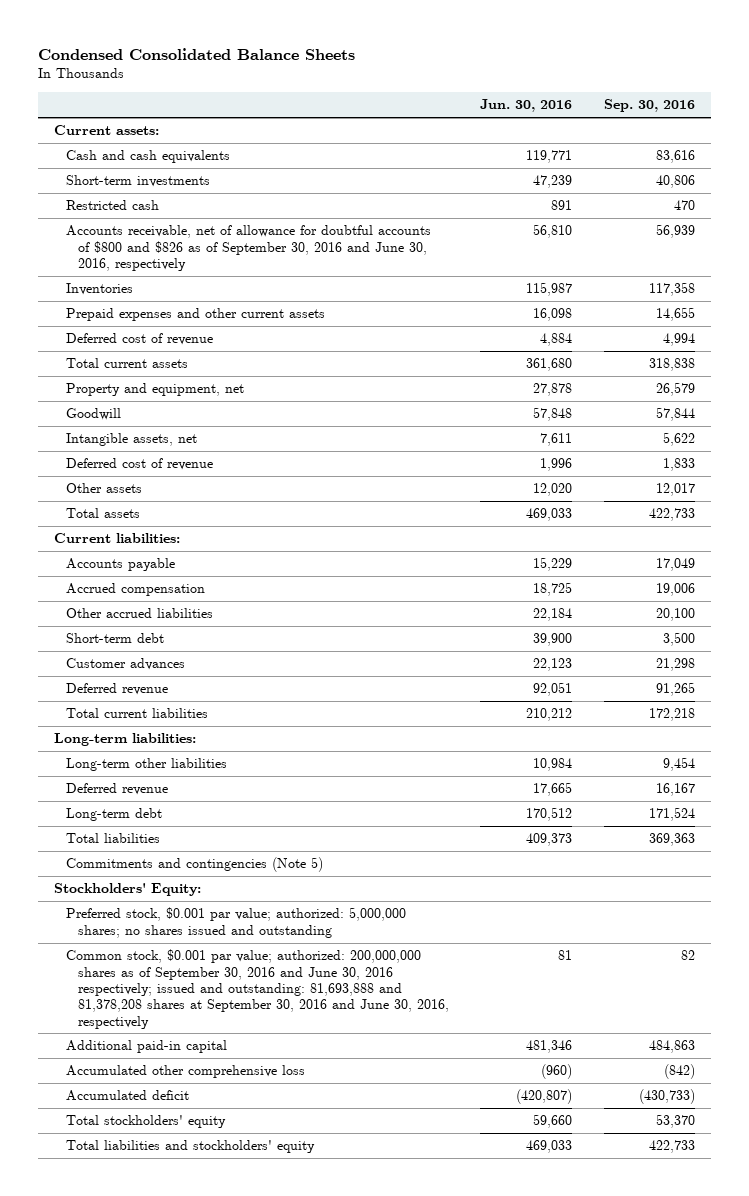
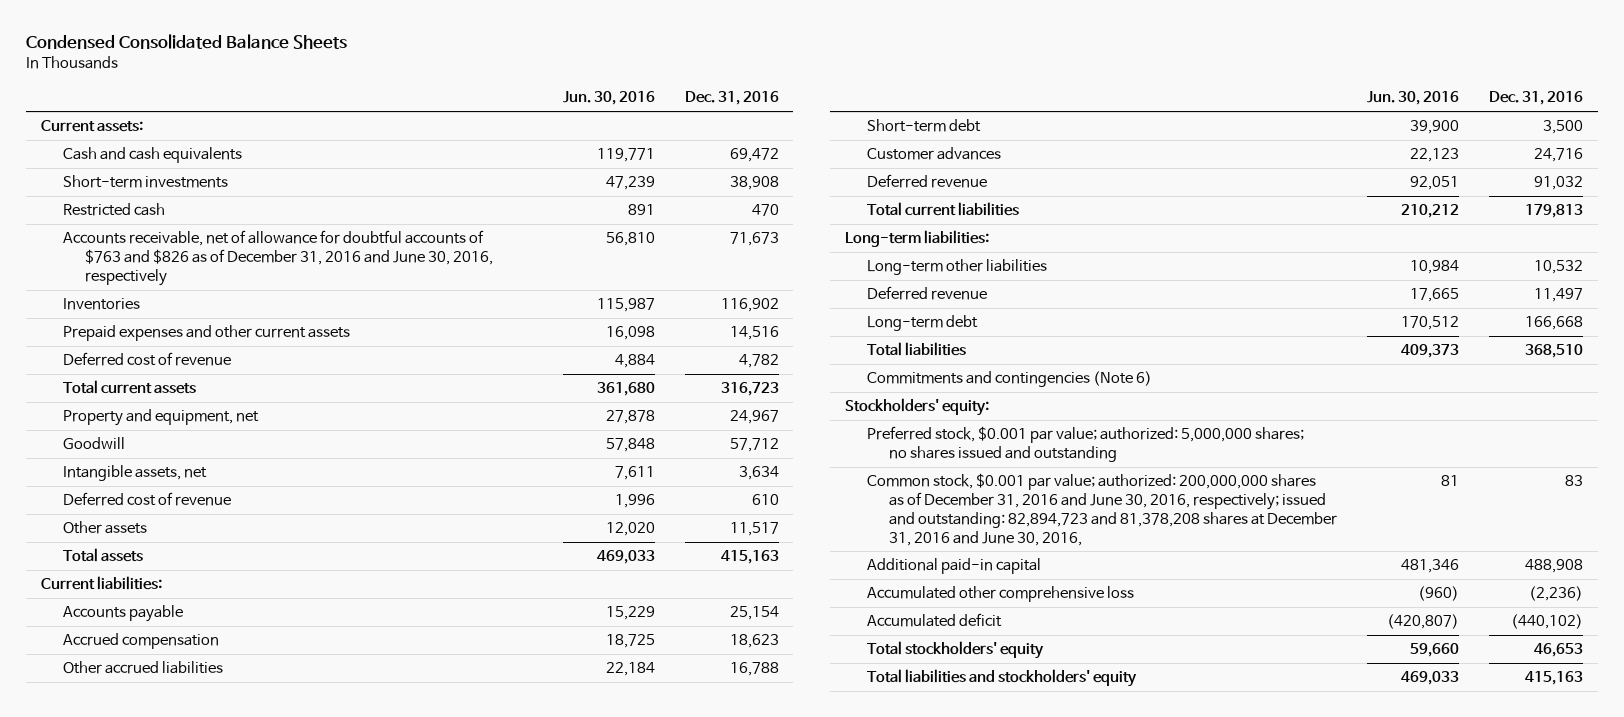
[604,99,696,113] Sep. 30, 2016 -> none
none -> [684,91,779,106] Dec. 31, 2016
[65,225,431,271] Accounts receivable, net of allowance for doubtful accounts of $800 and $826 as of September 30, 2016 and June 30, 2016, respectively -> [62,230,493,286] Accounts receivable, net of allowance for doubtful accounts of $763 and $826 as of December 31, 2016 and June 30, 2016, respectively
[65,857,323,873] Commitments and contingencies (Note 5) -> [867,371,1153,388] Commitments and contingencies (Note 6)
[54,883,202,897] Stockholders' Equity: -> [845,398,990,417] Stockholders' equity:
[65,949,449,1029] Common stock, $0.001 par value; authorized: 200,000,000 shares as of September 30, 2016 and June 30, 2016 respectively; issued and outstanding: 81,693,888 and 81,378,208 shares at September 30, 2016 and June 30, 2016, respectively -> [867,473,1338,546] Common stock, $0.001 par value; authorized: 200,000,000 shares as of December 31, 2016 and June 30, 2016, respectively; issued and outstanding: 82,894,723 and 81,378,208 shares at December 31, 2016 and June 30, 2016,

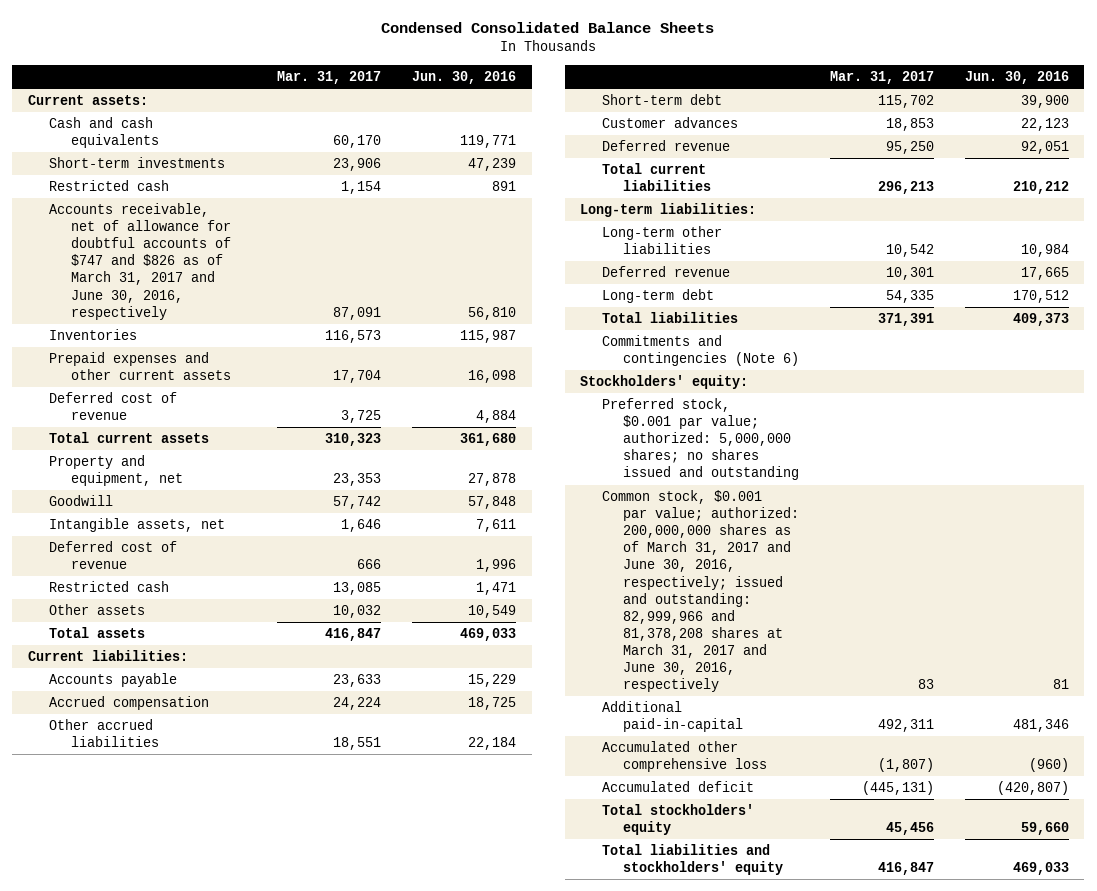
[684,91,779,106] Dec. 31, 2016 -> none
none -> [277,70,382,84] Mar. 31, 2017
[62,230,493,286] Accounts receivable, net of allowance for doubtful accounts of $763 and $826 as of December 31, 2016 and June 30, 2016, respectively -> [49,203,231,320] Accounts receivable, net of allowance for doubtful accounts of $747 and $826 as of March 31, 2017 and June 30, 2016, respectively
none -> [49,581,170,593] Restricted cash
[605,522,655,537] 12,020 -> [468,605,517,619] 10,549
[867,473,1338,546] Common stock, $0.001 par value; authorized: 200,000,000 shares as of December 31, 2016 and June 30, 2016, respectively; issued and outstanding: 82,894,723 and 81,378,208 shares at December 31, 2016 and June 30, 2016, -> [601,490,800,693] Common stock, $0.001 par value; authorized: 200,000,000 shares as of March 31, 2017 and June 30, 2016, respectively; issued and outstanding: 82,999,966 and 81,378,208 shares at March 31, 2017 and June 30, 2016, respectively
[867,558,1042,575] Additional paid-in capital -> [601,701,744,733] Additional paid-in-capital

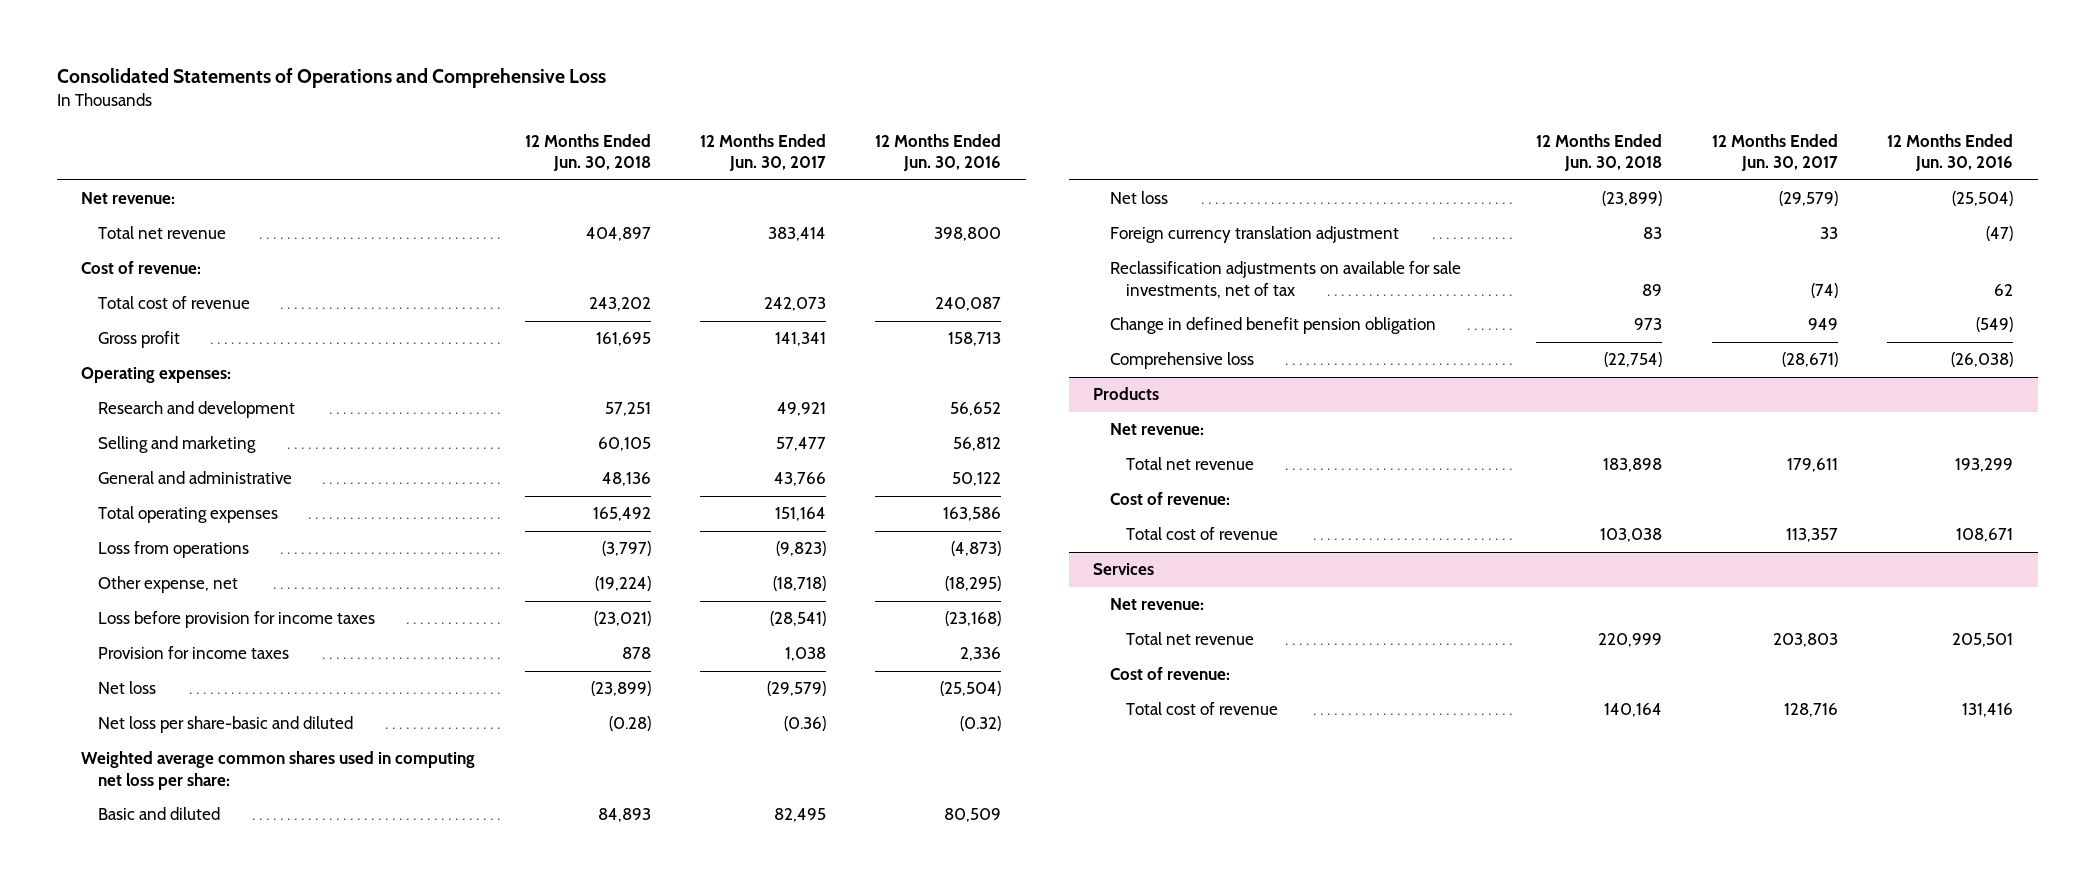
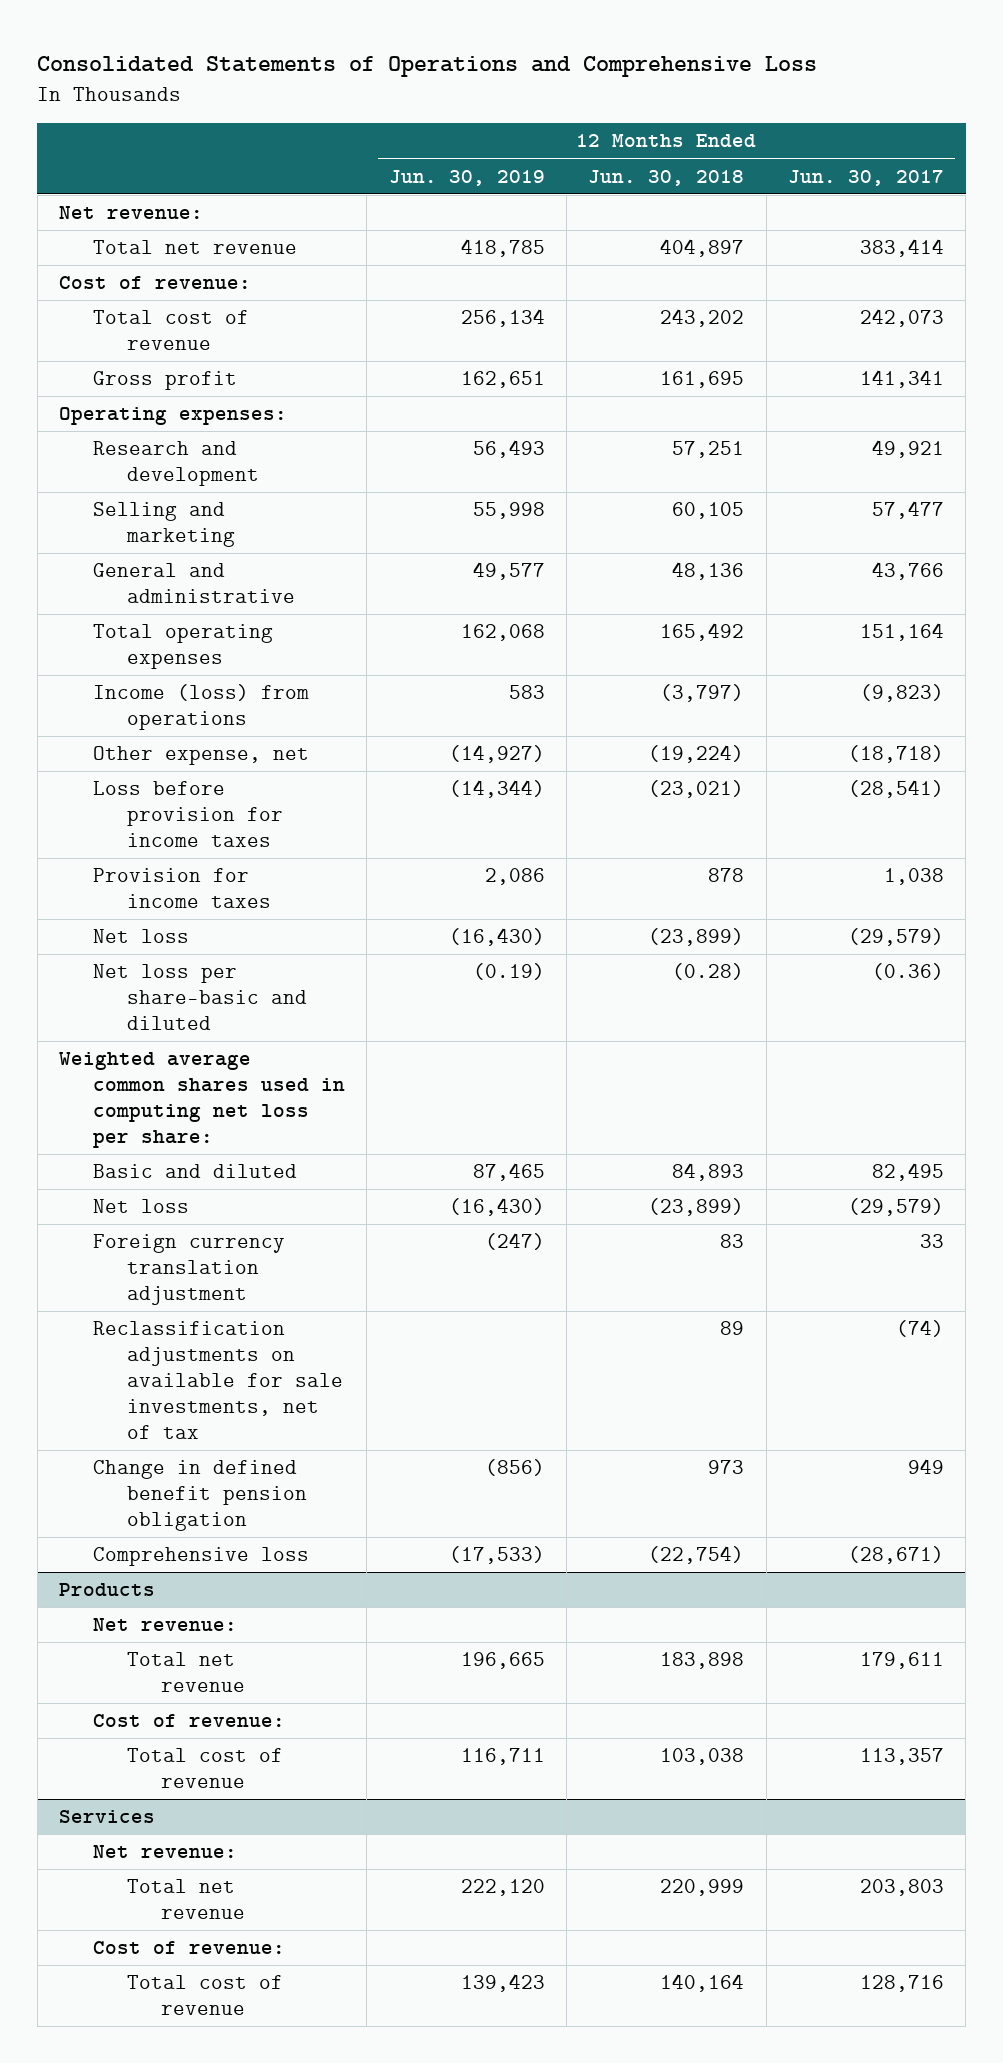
[875,133,1002,172] 12 Months Ended Jun. 30, 2016 -> none
none -> [388,169,545,186] Jun. 30, 2019
[97,541,249,559] Loss from operations -> [92,684,309,731] Income (loss) from operations

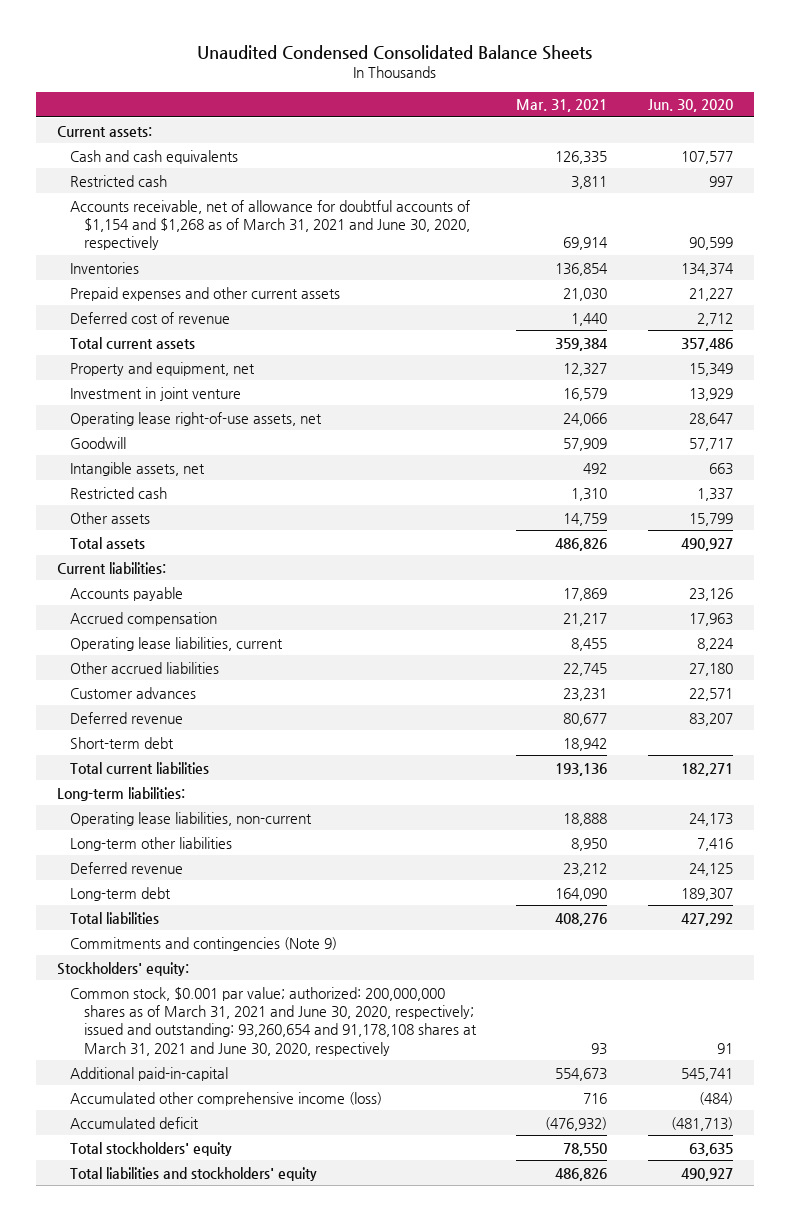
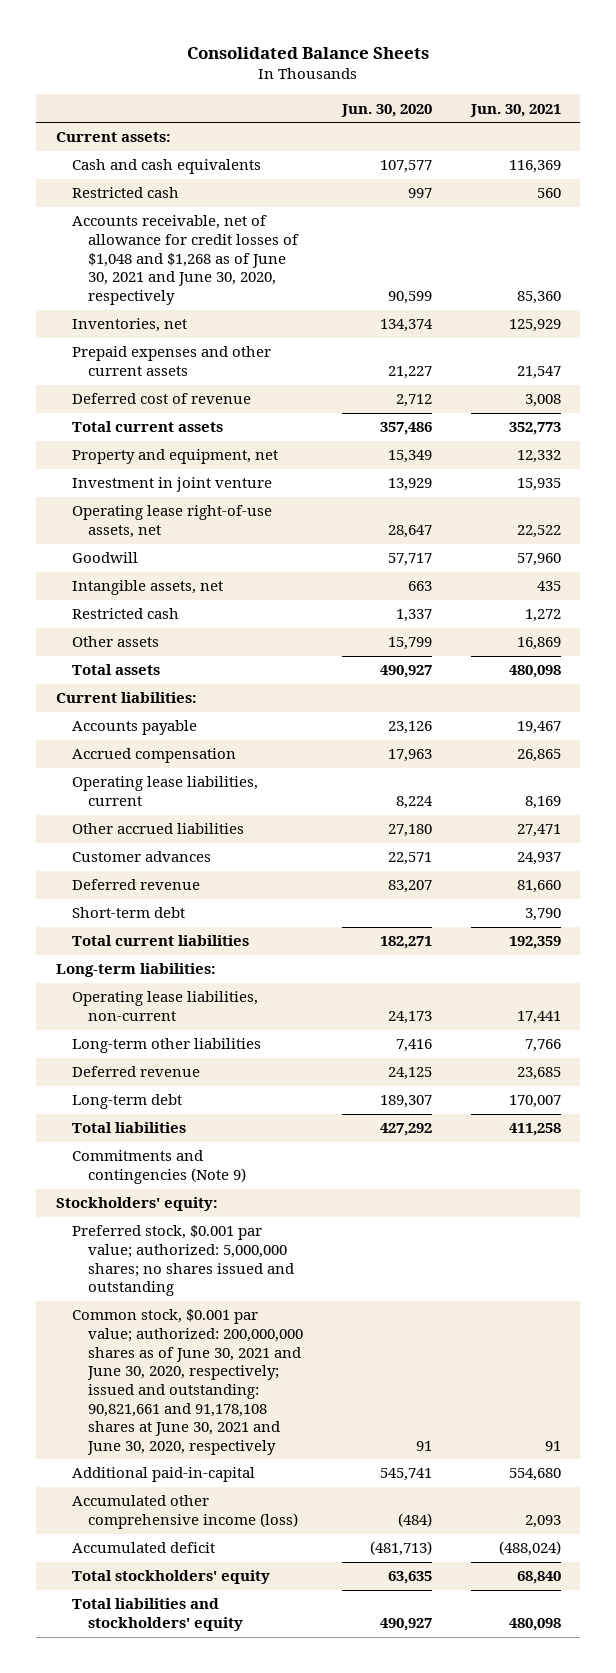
[196,45,592,61] Unaudited Condensed Consolidated Balance Sheets -> [187,47,430,60] Consolidated Balance Sheets
[516,99,608,113] Mar. 31, 2021 -> none
none -> [469,103,561,117] Jun. 30, 2021
[70,199,471,251] Accounts receivable, net of allowance for doubtful accounts of $1,154 and $1,268 as of March 31, 2021 and June 30, 2020, respectively -> [71,215,300,305] Accounts receivable, net of allowance for credit losses of $1,048 and $1,268 as of June 30, 2021 and June 30, 2020, respectively
[70,261,140,274] Inventories -> [71,318,187,333] Inventories, net
none -> [71,1225,295,1297] Preferred stock, $0.001 par value; authorized: 5,000,000 shares; no shares issued and outstanding
[70,986,477,1056] Common stock, $0.001 par value; authorized: 200,000,000 shares as of March 31, 2021 and June 30, 2020, respectively; issued and outstanding: 93,260,654 and 91,178,108 shares at March 31, 2021 and June 30, 2020, respectively -> [71,1309,304,1455] Common stock, $0.001 par value; authorized: 200,000,000 shares as of June 30, 2021 and June 30, 2020, respectively; issued and outstanding: 90,821,661 and 91,178,108 shares at June 30, 2021 and June 30, 2020, respectively

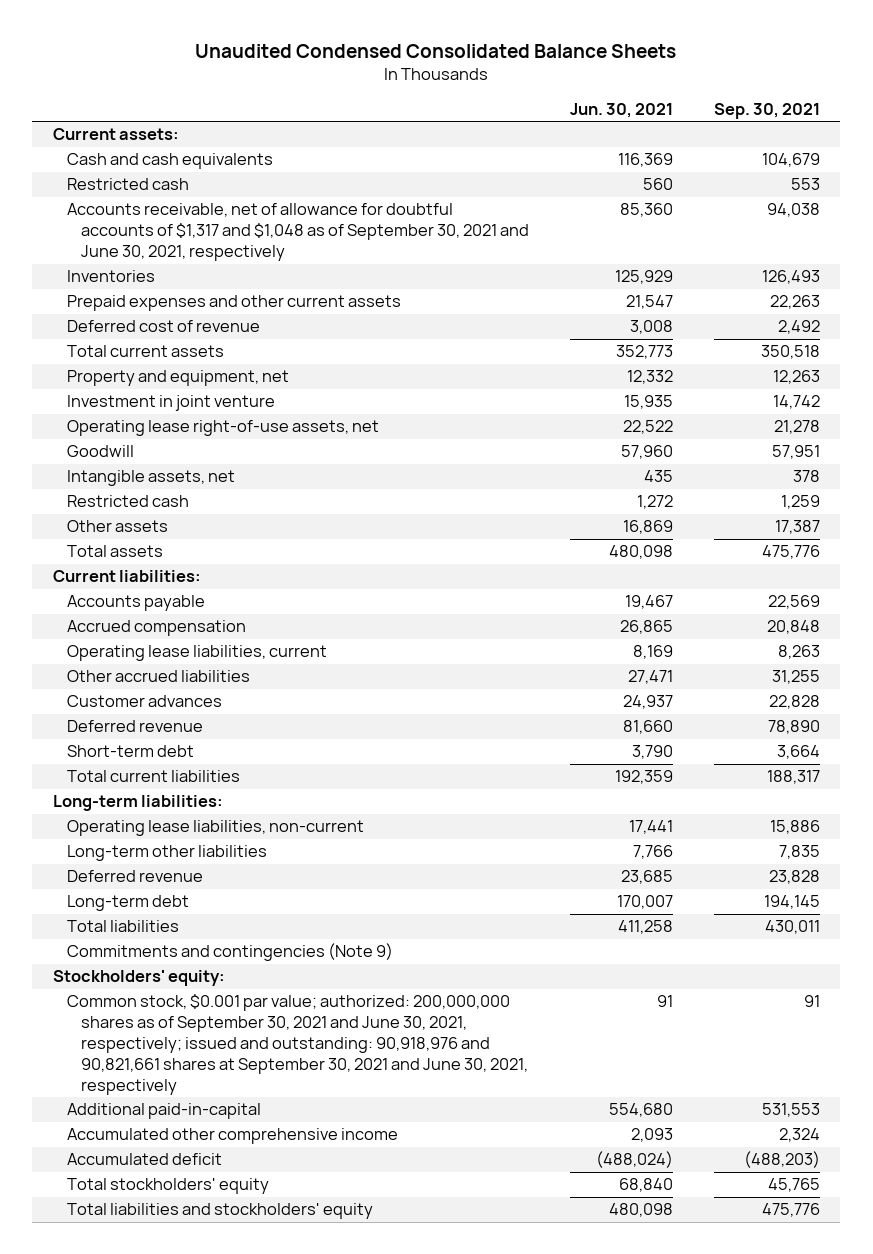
[187,47,430,60] Consolidated Balance Sheets -> [195,43,677,58] Unaudited Condensed Consolidated Balance Sheets
[341,103,433,117] Jun. 30, 2020 -> none
none -> [714,102,821,119] Sep. 30, 2021
[71,215,300,305] Accounts receivable, net of allowance for credit losses of $1,048 and $1,268 as of June 30, 2021 and June 30, 2020, respectively -> [67,203,530,262] Accounts receivable, net of allowance for doubtful accounts of $1,317 and $1,048 as of September 30, 2021 and June 30, 2021, respectively
[71,318,187,333] Inventories, net -> [67,270,156,283] Inventories
[71,1225,295,1297] Preferred stock, $0.001 par value; authorized: 5,000,000 shares; no shares issued and outstanding -> none
[71,1309,304,1455] Common stock, $0.001 par value; authorized: 200,000,000 shares as of June 30, 2021 and June 30, 2020, respectively; issued and outstanding: 90,821,661 and 91,178,108 shares at June 30, 2021 and June 30, 2020, respectively -> [67,994,529,1095] Common stock, $0.001 par value; authorized: 200,000,000 shares as of September 30, 2021 and June 30, 2021, respectively; issued and outstanding: 90,918,976 and 90,821,661 shares at September 30, 2021 and June 30, 2021, respectively
[71,1495,299,1530] Accumulated other comprehensive income (loss) -> [67,1128,399,1145] Accumulated other comprehensive income

